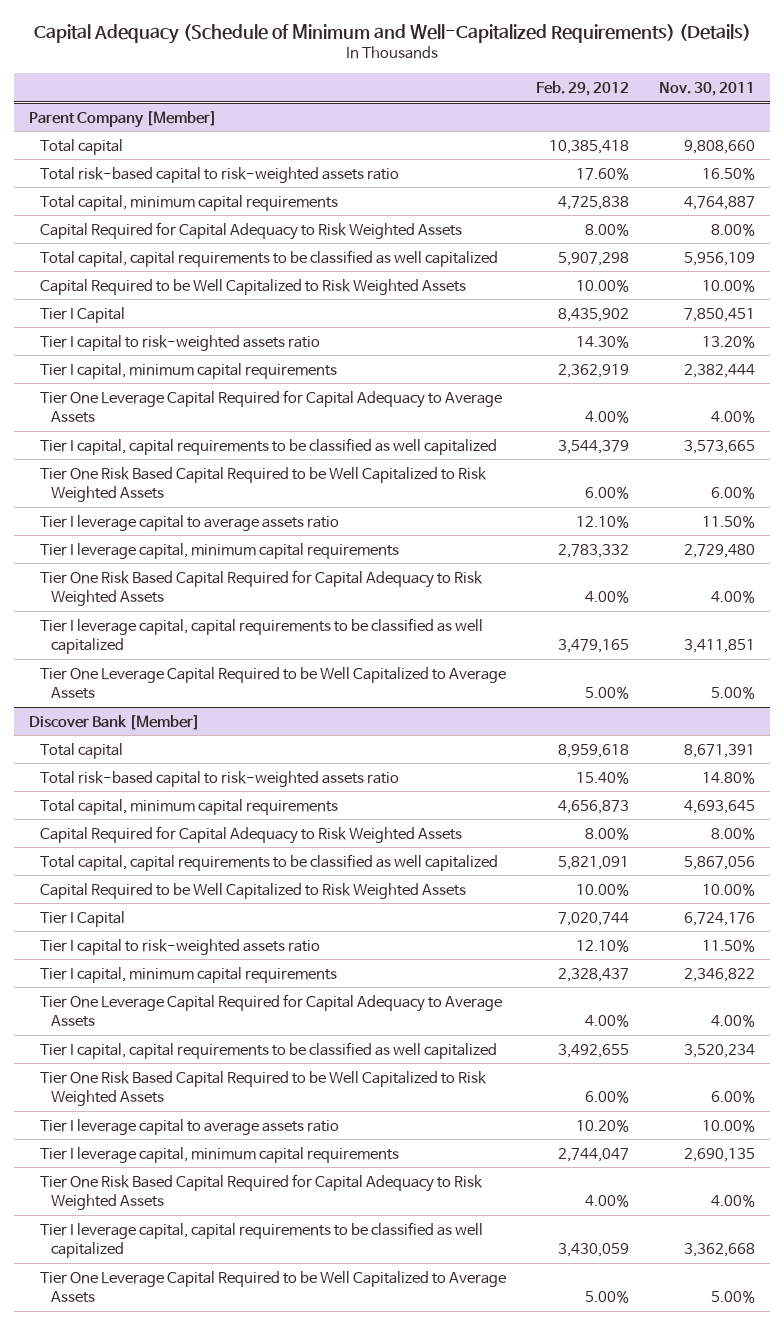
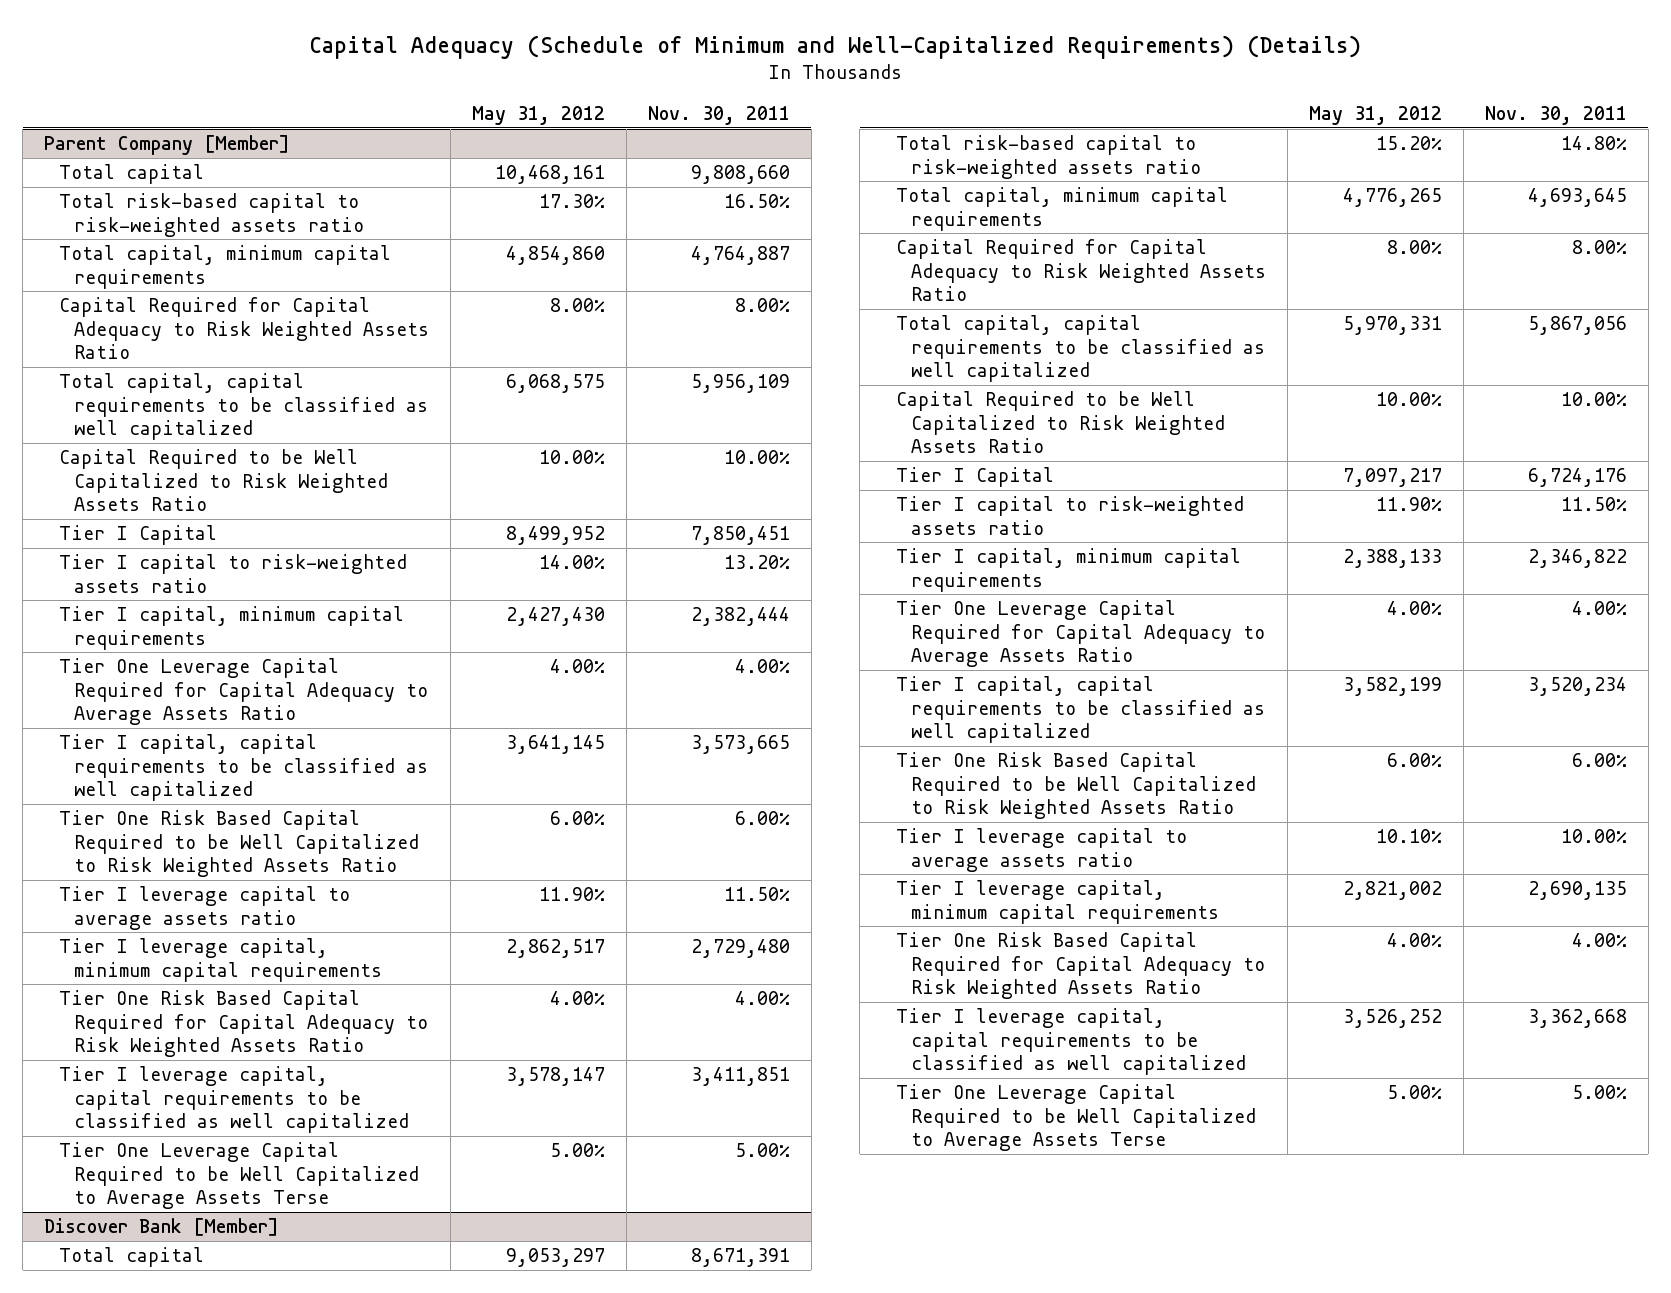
[536,80,630,96] Feb. 29, 2012 -> none
none -> [471,106,605,126] May 31, 2012
[40,221,463,240] Capital Required for Capital Adequacy to Risk Weighted Assets -> [58,297,429,360] Capital Required for Capital Adequacy to Risk Weighted Assets Ratio
[40,278,467,295] Capital Required to be Well Capitalized to Risk Weighted Assets -> [58,449,388,512] Capital Required to be Well Capitalized to Risk Weighted Assets Ratio
[40,389,503,424] Tier One Leverage Capital Required for Capital Adequacy to Average Assets -> [58,658,428,726] Tier One Leverage Capital Required for Capital Adequacy to Average Assets Ratio
[40,466,488,503] Tier One Risk Based Capital Required to be Well Capitalized to Risk Weighted Assets -> [58,810,419,878] Tier One Risk Based Capital Required to be Well Capitalized to Risk Weighted Assets Ratio
[40,569,484,607] Tier One Risk Based Capital Required for Capital Adequacy to Risk Weighted Assets -> [58,990,428,1058] Tier One Risk Based Capital Required for Capital Adequacy to Risk Weighted Assets Ratio
[40,666,507,700] Tier One Leverage Capital Required to be Well Capitalized to Average Assets -> [58,1142,419,1210] Tier One Leverage Capital Required to be Well Capitalized to Average Assets Terse
[40,825,463,844] Capital Required for Capital Adequacy to Risk Weighted Assets -> [895,239,1266,302] Capital Required for Capital Adequacy to Risk Weighted Assets Ratio
[40,882,467,899] Capital Required to be Well Capitalized to Risk Weighted Assets -> [895,391,1225,454] Capital Required to be Well Capitalized to Risk Weighted Assets Ratio
[40,993,503,1028] Tier One Leverage Capital Required for Capital Adequacy to Average Assets -> [895,600,1265,668] Tier One Leverage Capital Required for Capital Adequacy to Average Assets Ratio
[40,1070,488,1107] Tier One Risk Based Capital Required to be Well Capitalized to Risk Weighted Assets -> [895,752,1256,820] Tier One Risk Based Capital Required to be Well Capitalized to Risk Weighted Assets Ratio
[40,1173,484,1211] Tier One Risk Based Capital Required for Capital Adequacy to Risk Weighted Assets -> [895,932,1265,1000] Tier One Risk Based Capital Required for Capital Adequacy to Risk Weighted Assets Ratio
[40,1270,507,1304] Tier One Leverage Capital Required to be Well Capitalized to Average Assets -> [895,1084,1256,1152] Tier One Leverage Capital Required to be Well Capitalized to Average Assets Terse

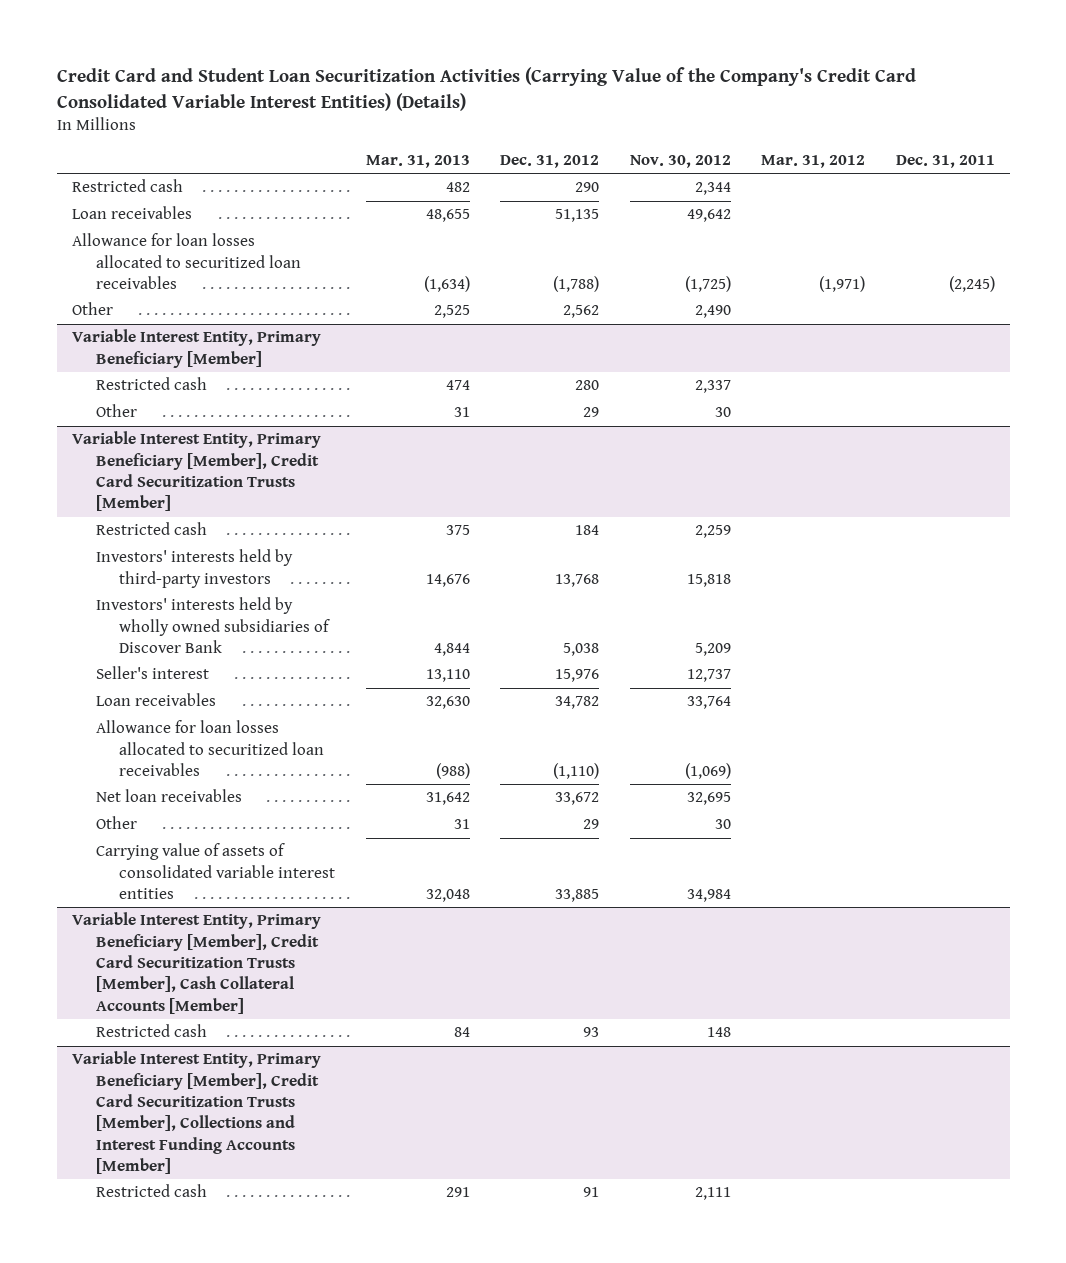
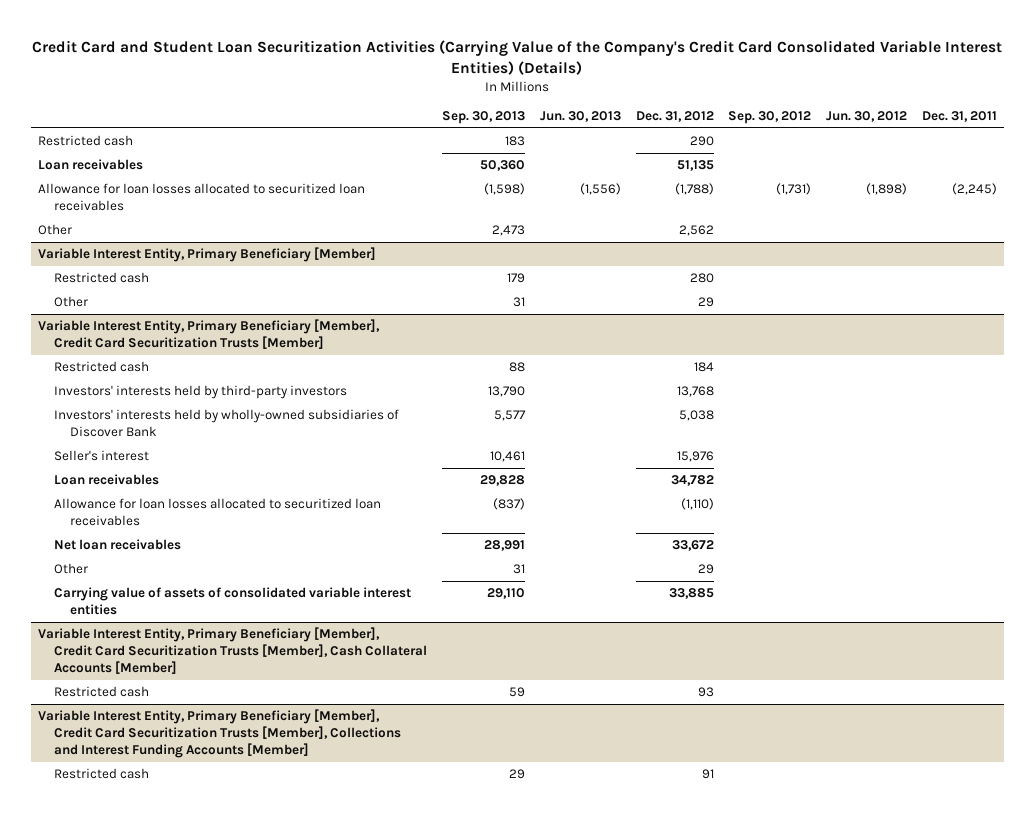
[365,154,470,168] Mar. 31, 2013 -> none
[629,154,731,168] Nov. 30, 2012 -> none
[761,154,866,168] Mar. 31, 2012 -> none
none -> [441,111,525,125] Sep. 30, 2013
none -> [539,111,621,123] Jun. 30, 2013
none -> [728,111,812,125] Sep. 30, 2012
none -> [826,111,908,123] Jun. 30, 2012
[95,597,331,654] Investors' interests held by wholly owned subsidiaries of Discover Bank -> [54,409,400,438] Investors' interests held by wholly-owned subsidiaries of Discover Bank

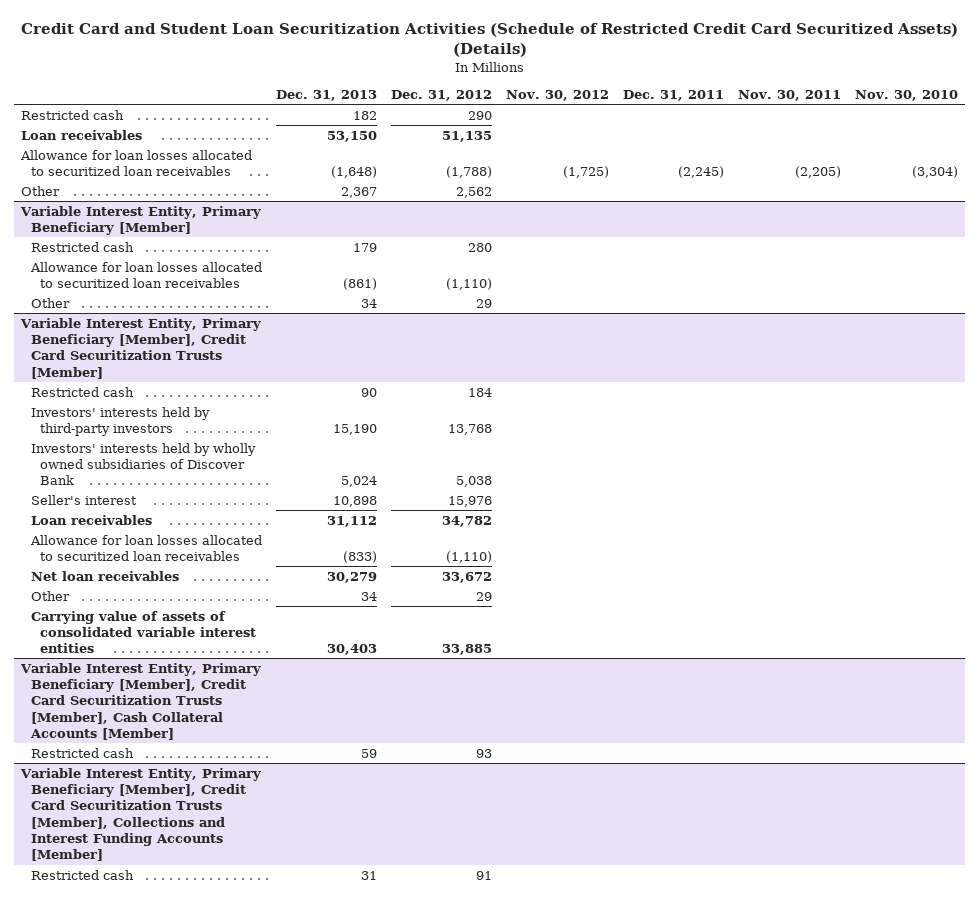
[32,39,1003,75] Credit Card and Student Loan Securitization Activities (Carrying Value of the Company's Credit Card Consolidated Variable Interest Entities) (Details) -> [20,23,958,58] Credit Card and Student Loan Securitization Activities (Schedule of Restricted Credit Card Securitized Assets) (Details)
[441,111,525,125] Sep. 30, 2013 -> none
[539,111,621,123] Jun. 30, 2013 -> none
[728,111,812,125] Sep. 30, 2012 -> none
[826,111,908,123] Jun. 30, 2012 -> none
none -> [275,90,377,102] Dec. 31, 2013
none -> [505,90,609,102] Nov. 30, 2012
none -> [737,90,841,102] Nov. 30, 2011
none -> [854,90,958,102] Nov. 30, 2010
none -> [29,261,262,288] Allowance for loan losses allocated to securitized loan receivables
[54,409,400,438] Investors' interests held by wholly-owned subsidiaries of Discover Bank -> [30,442,256,486] Investors' interests held by wholly owned subsidiaries of Discover Bank

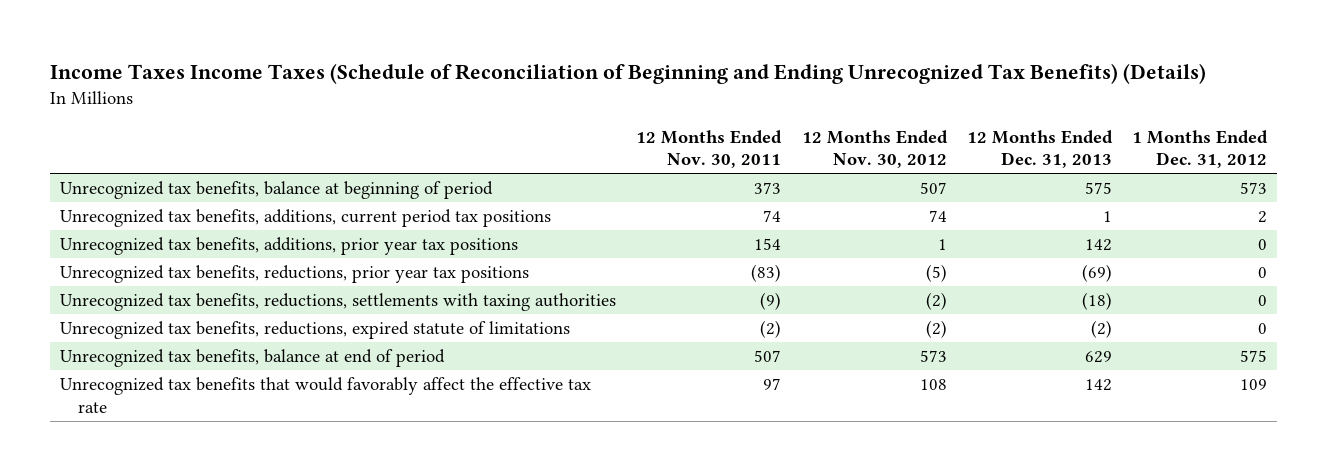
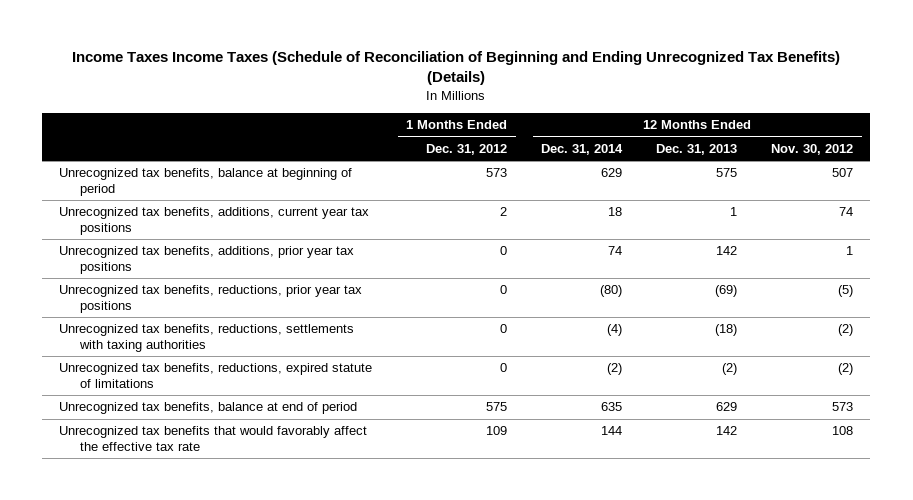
[636,129,783,169] 12 Months Ended Nov. 30, 2011 -> none
none -> [541,143,624,155] Dec. 31, 2014
[59,209,551,228] Unrecognized tax benefits, additions, current period tax positions -> [59,207,370,235] Unrecognized tax benefits, additions, current year tax positions

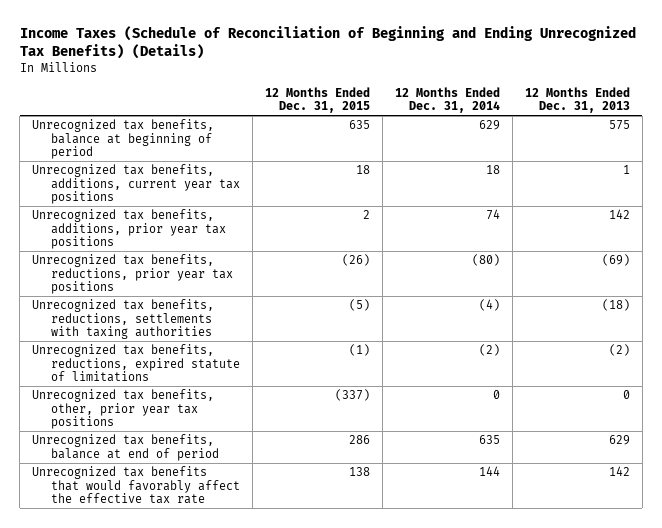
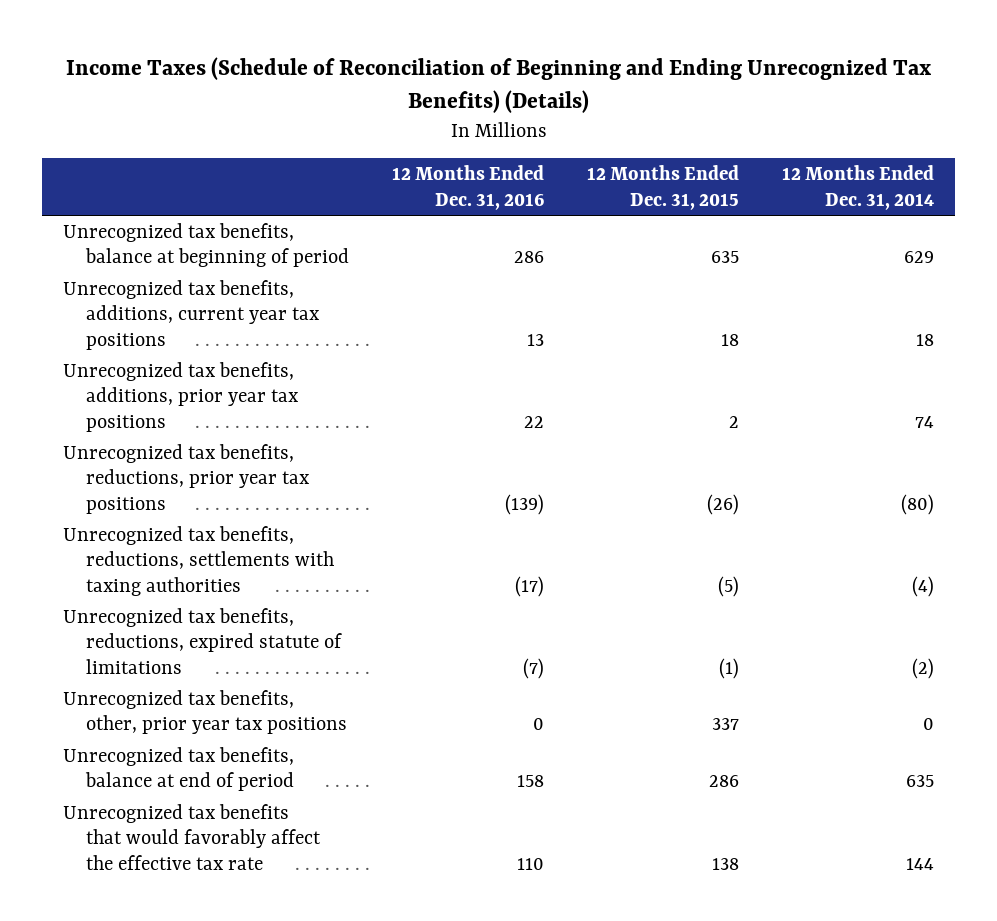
[524,86,630,114] 12 Months Ended Dec. 31, 2013 -> none
none -> [391,164,544,210] 12 Months Ended Dec. 31, 2016
[334,389,370,402] (337) -> [711,718,739,731] 337

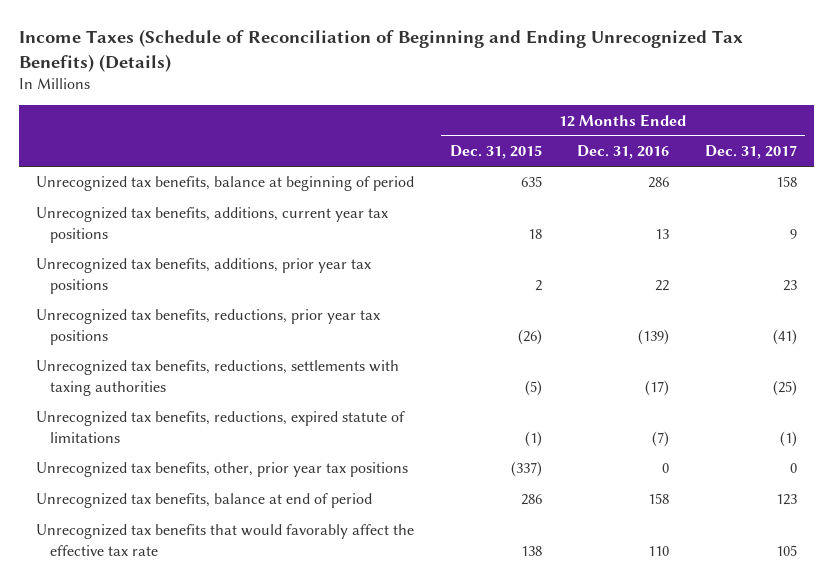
[781,164,934,210] 12 Months Ended Dec. 31, 2014 -> none
none -> [704,145,797,160] Dec. 31, 2017
[711,718,739,731] 337 -> [510,461,542,478] (337)

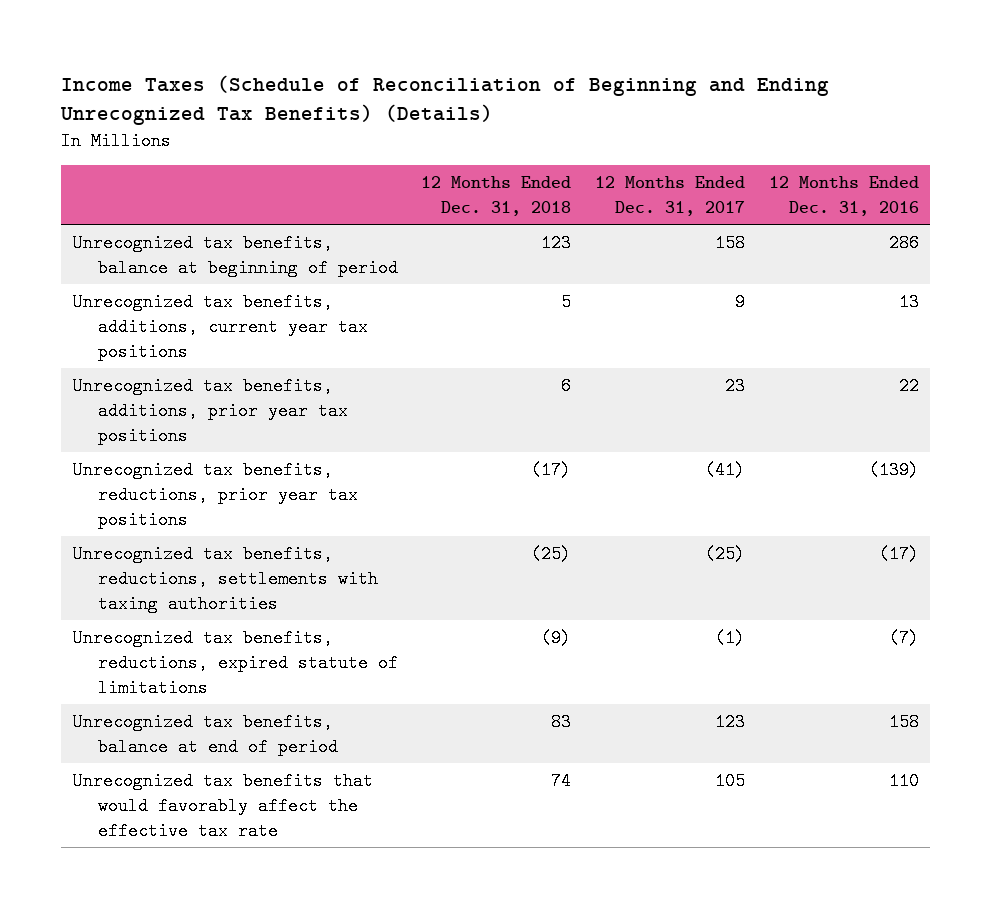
[449,145,542,160] Dec. 31, 2015 -> none
none -> [421,176,572,216] 12 Months Ended Dec. 31, 2018
[36,462,409,478] Unrecognized tax benefits, other, prior year tax positions -> none

